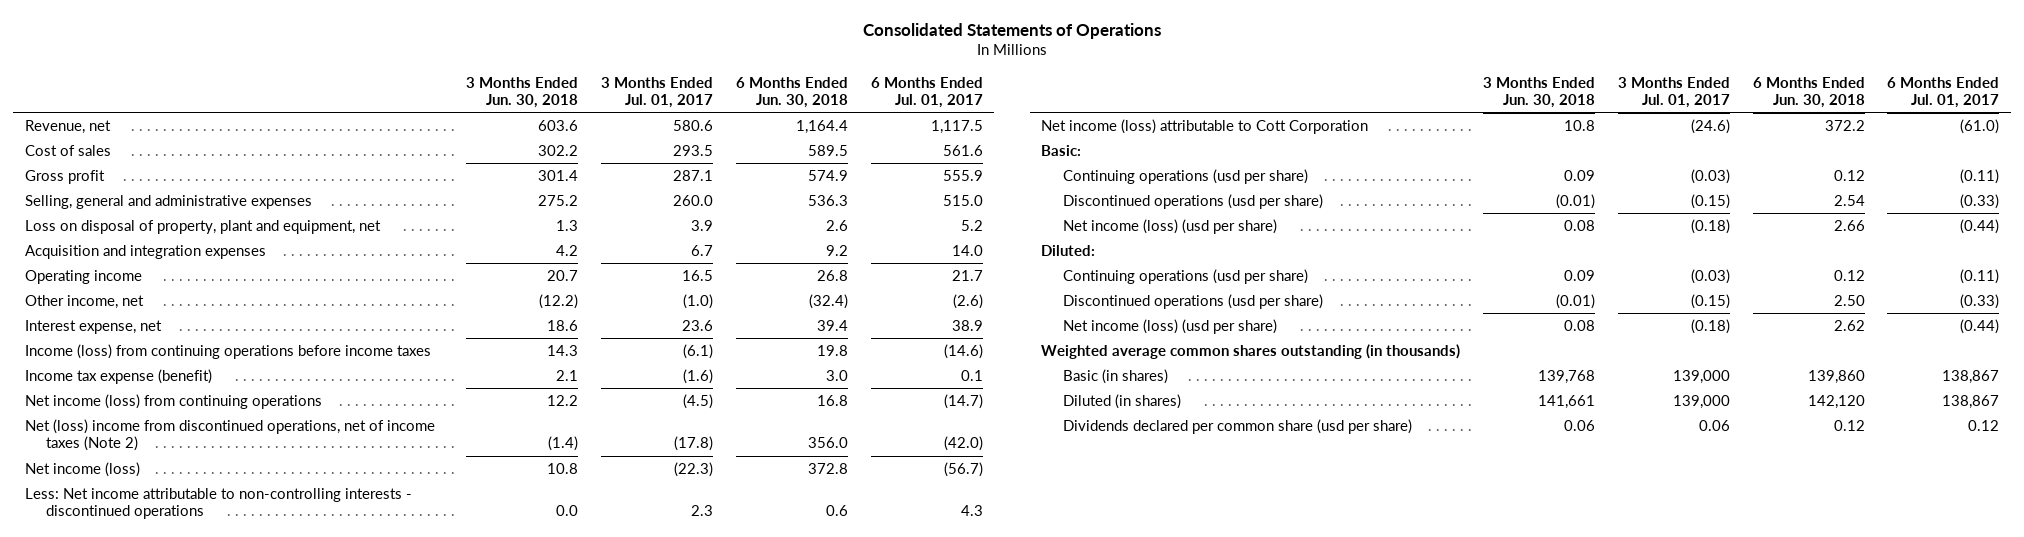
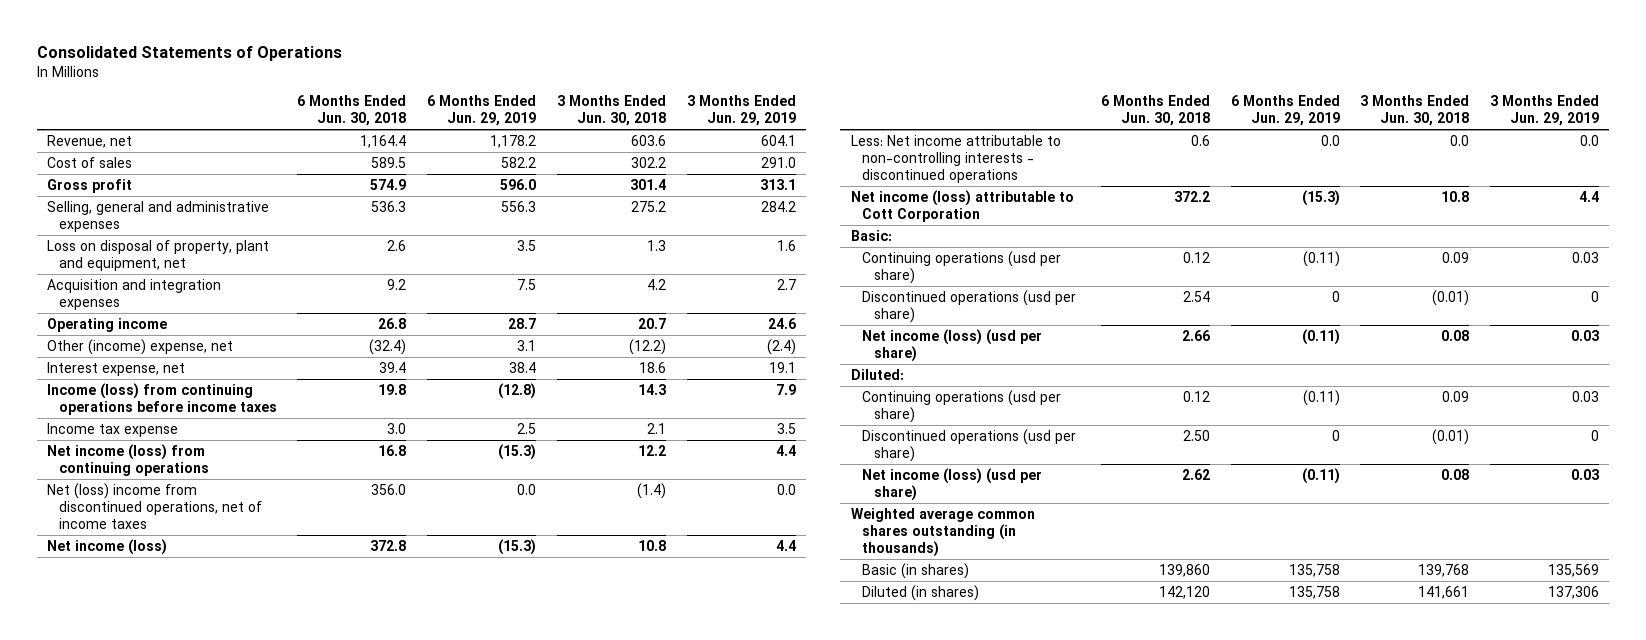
[601,76,714,108] 3 Months Ended Jul. 01, 2017 -> none
[870,76,983,108] 6 Months Ended Jul. 01, 2017 -> none
none -> [427,95,537,127] 6 Months Ended Jun. 29, 2019
none -> [686,95,796,127] 3 Months Ended Jun. 29, 2019
[24,294,144,309] Other income, net -> [47,338,234,355] Other (income) expense, net
[24,368,212,384] Income tax expense (benefit) -> [47,422,179,437] Income tax expense
[24,418,435,452] Net (loss) income from discontinued operations, net of income taxes (Note 2) -> [47,482,262,529] Net (loss) income from discontinued operations, net of income taxes
[1063,418,1413,434] Dividends declared per common share (usd per share) -> none

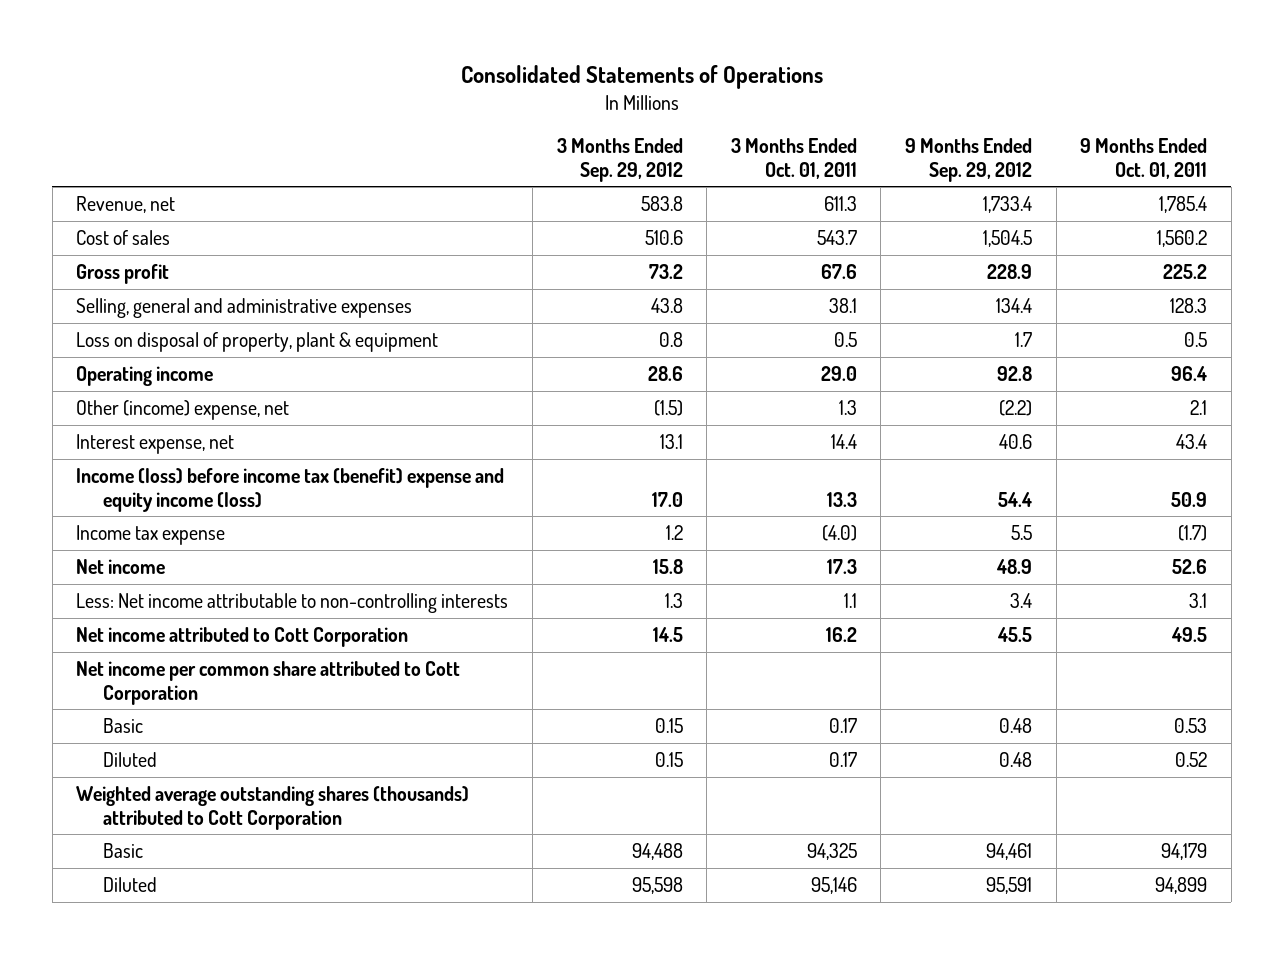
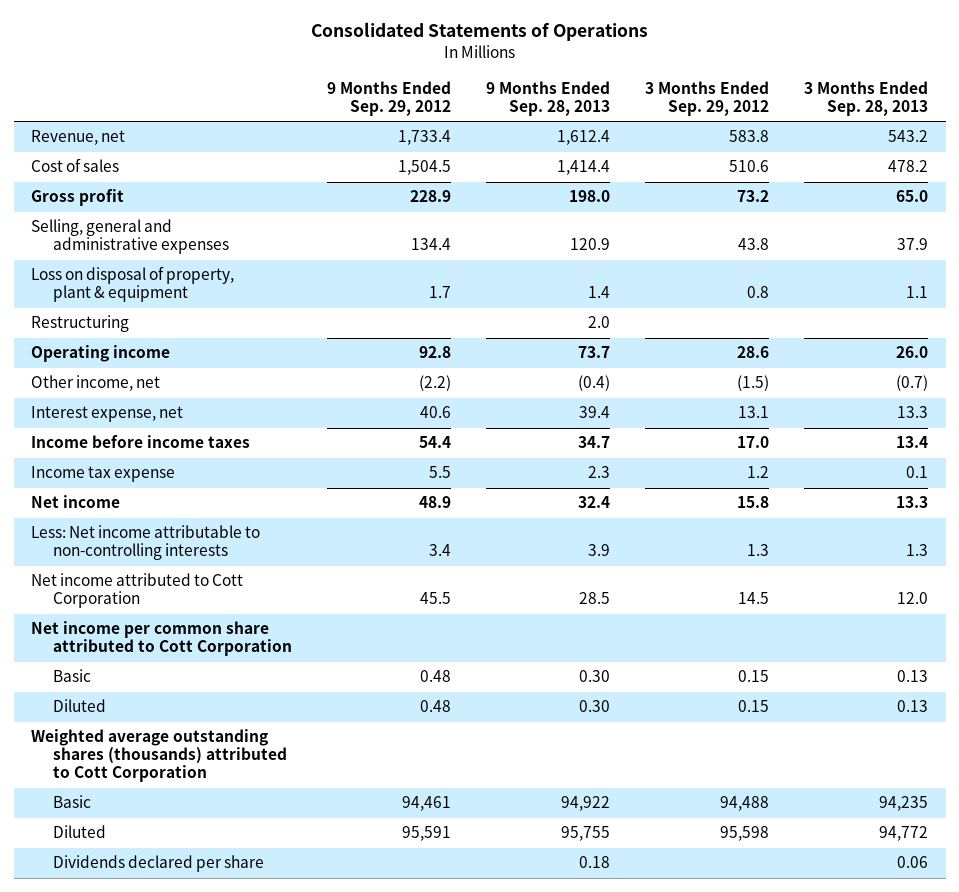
[730,138,857,179] 3 Months Ended Oct. 01, 2011 -> none
[1080,138,1208,179] 9 Months Ended Oct. 01, 2011 -> none
none -> [485,81,610,117] 9 Months Ended Sep. 28, 2013
none -> [804,81,929,117] 3 Months Ended Sep. 28, 2013
none -> [31,315,130,333] Restructuring
[76,399,290,420] Other (income) expense, net -> [31,375,161,392] Other income, net
[76,467,505,512] Income (loss) before income tax (benefit) expense and equity income (loss) -> [31,435,251,449] Income before income taxes
none -> [52,855,264,873] Dividends declared per share

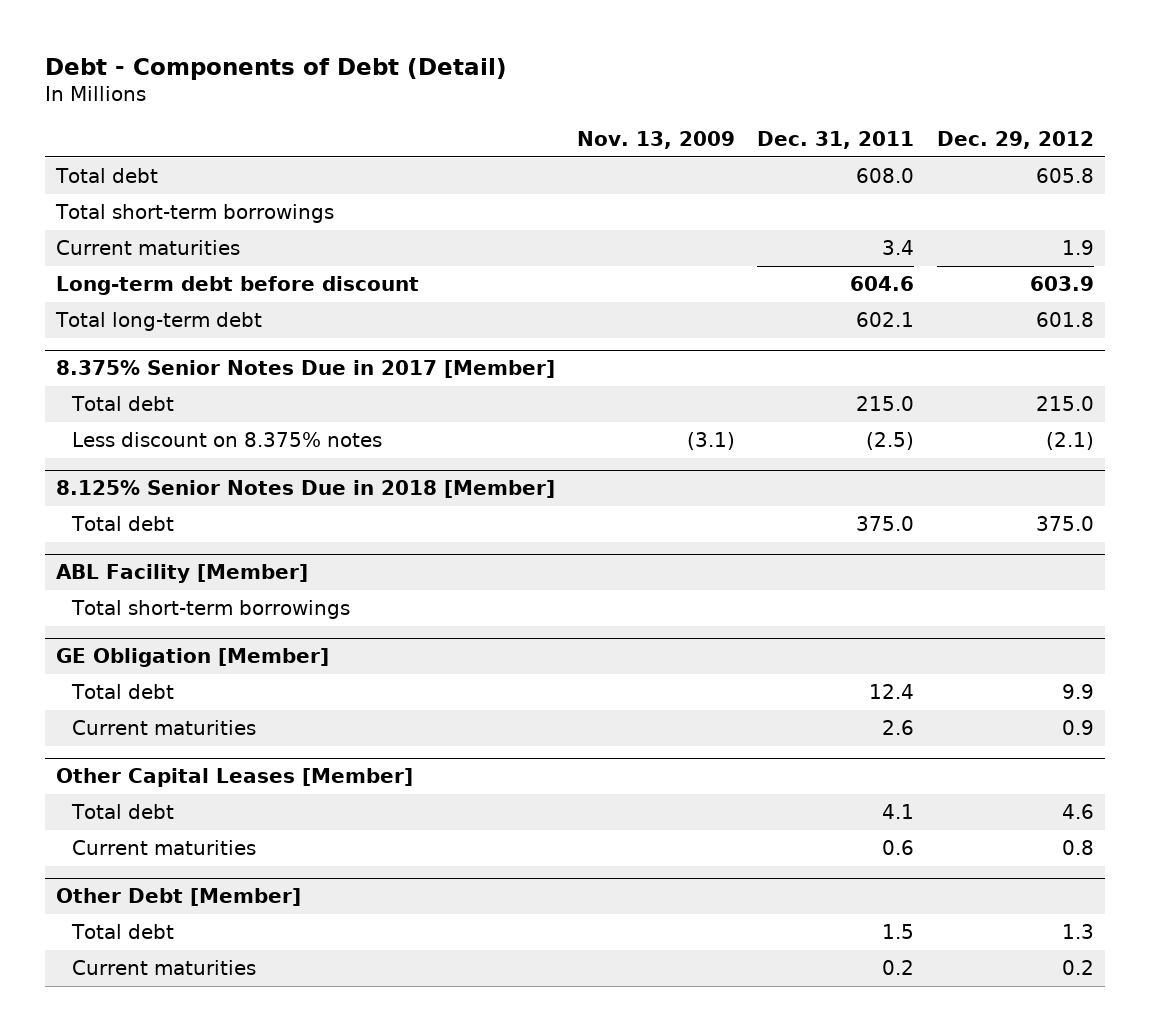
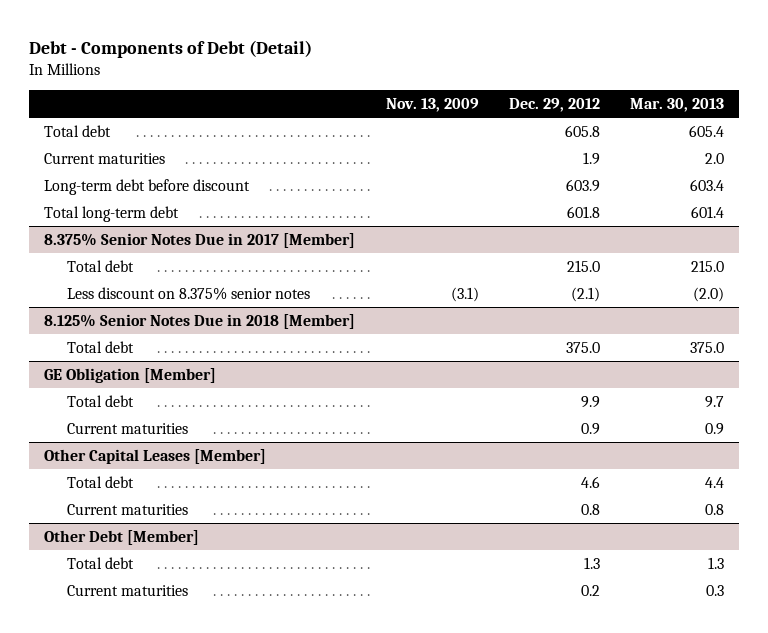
[757,130,915,149] Dec. 31, 2011 -> none
none -> [630,98,725,113] Mar. 30, 2013
[55,204,335,224] Total short-term borrowings -> none
[72,432,383,448] Less discount on 8.375% notes -> [67,286,311,300] Less discount on 8.375% senior notes
[56,564,309,584] ABL Facility [Member] -> none
[71,600,351,620] Total short-term borrowings -> none

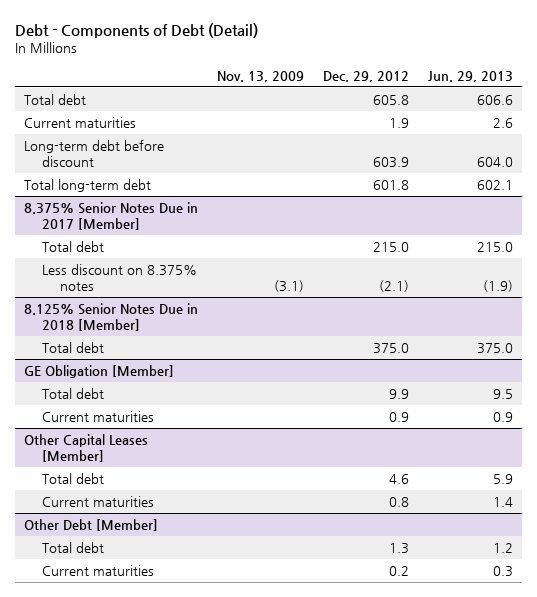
[630,98,725,113] Mar. 30, 2013 -> none
none -> [427,70,513,82] Jun. 29, 2013
[67,286,311,300] Less discount on 8.375% senior notes -> [42,263,198,291] Less discount on 8.375% notes

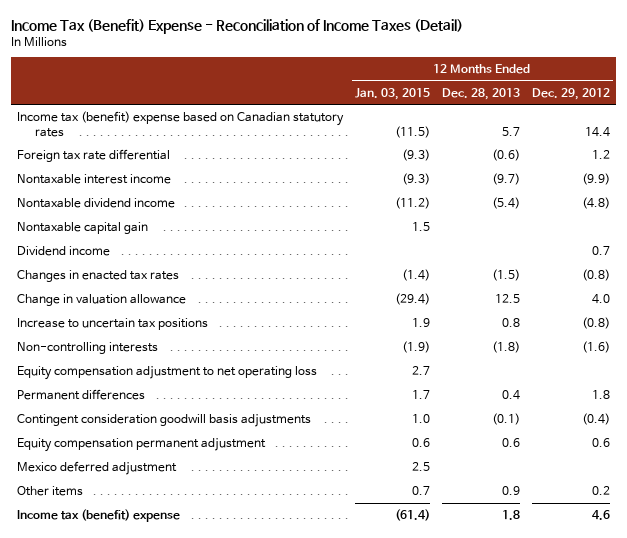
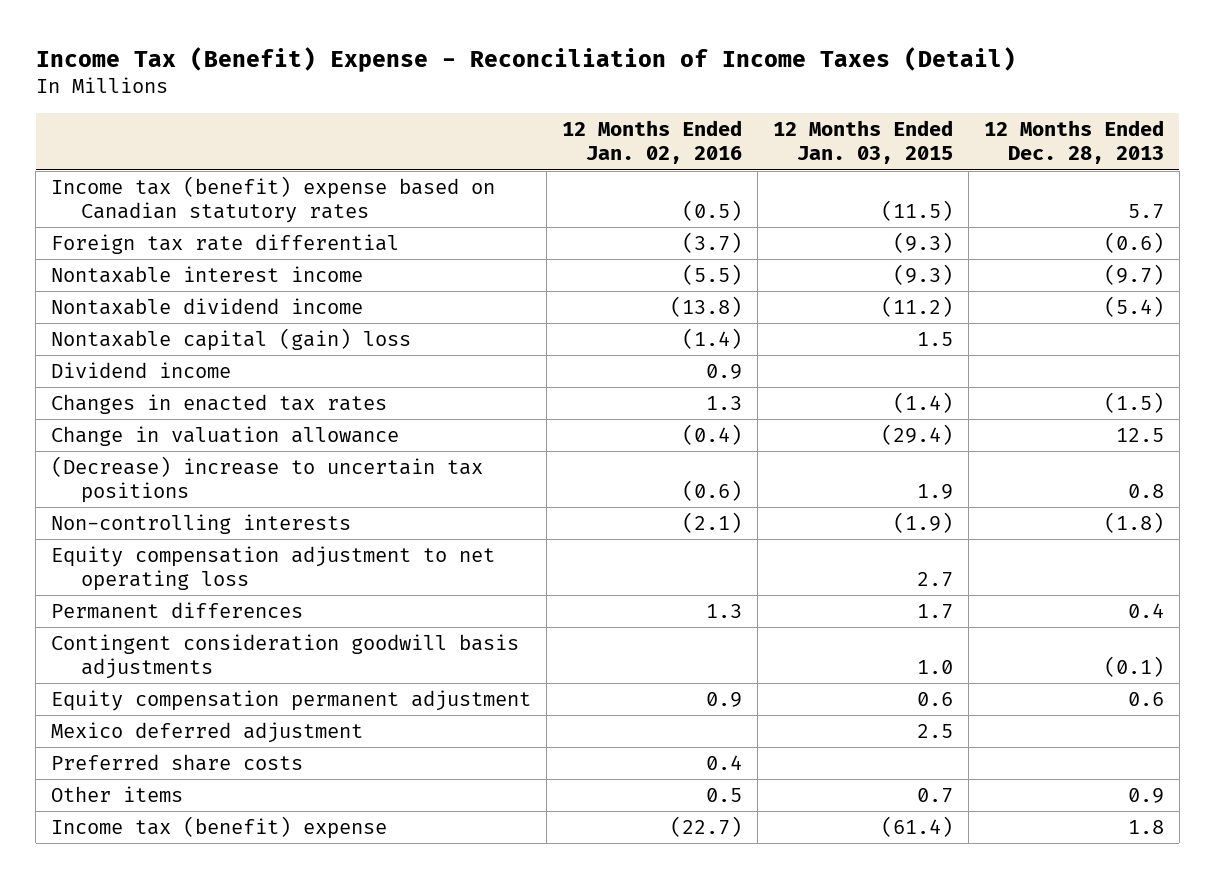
[531,87,610,100] Dec. 29, 2012 -> none
none -> [562,120,743,165] 12 Months Ended Jan. 02, 2016
[17,222,149,235] Nontaxable capital gain -> [51,328,412,352] Nontaxable capital (gain) loss
[17,318,209,331] Increase to uncertain tax positions -> [51,456,484,504] (Decrease) increase to uncertain tax positions
none -> [51,754,304,772] Preferred share costs

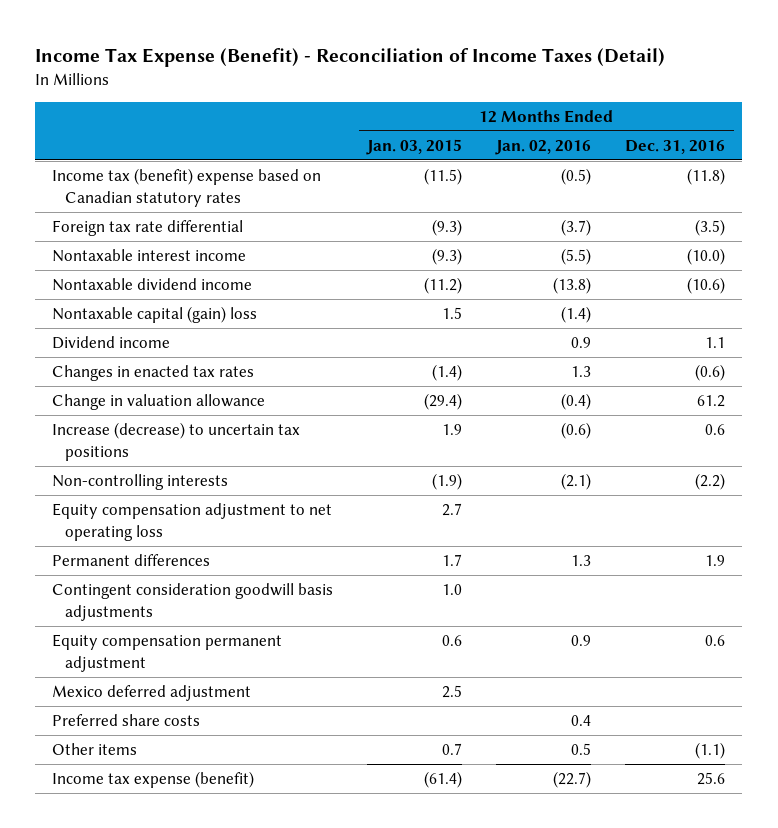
[35,46,1016,72] Income Tax (Benefit) Expense - Reconciliation of Income Taxes (Detail) -> [35,47,666,67] Income Tax Expense (Benefit) - Reconciliation of Income Taxes (Detail)
[983,120,1164,165] 12 Months Ended Dec. 28, 2013 -> none
none -> [625,139,726,154] Dec. 31, 2016
[51,456,484,504] (Decrease) increase to uncertain tax positions -> [52,422,301,462] Increase (decrease) to uncertain tax positions
[51,816,388,840] Income tax (benefit) expense -> [52,771,255,789] Income tax expense (benefit)

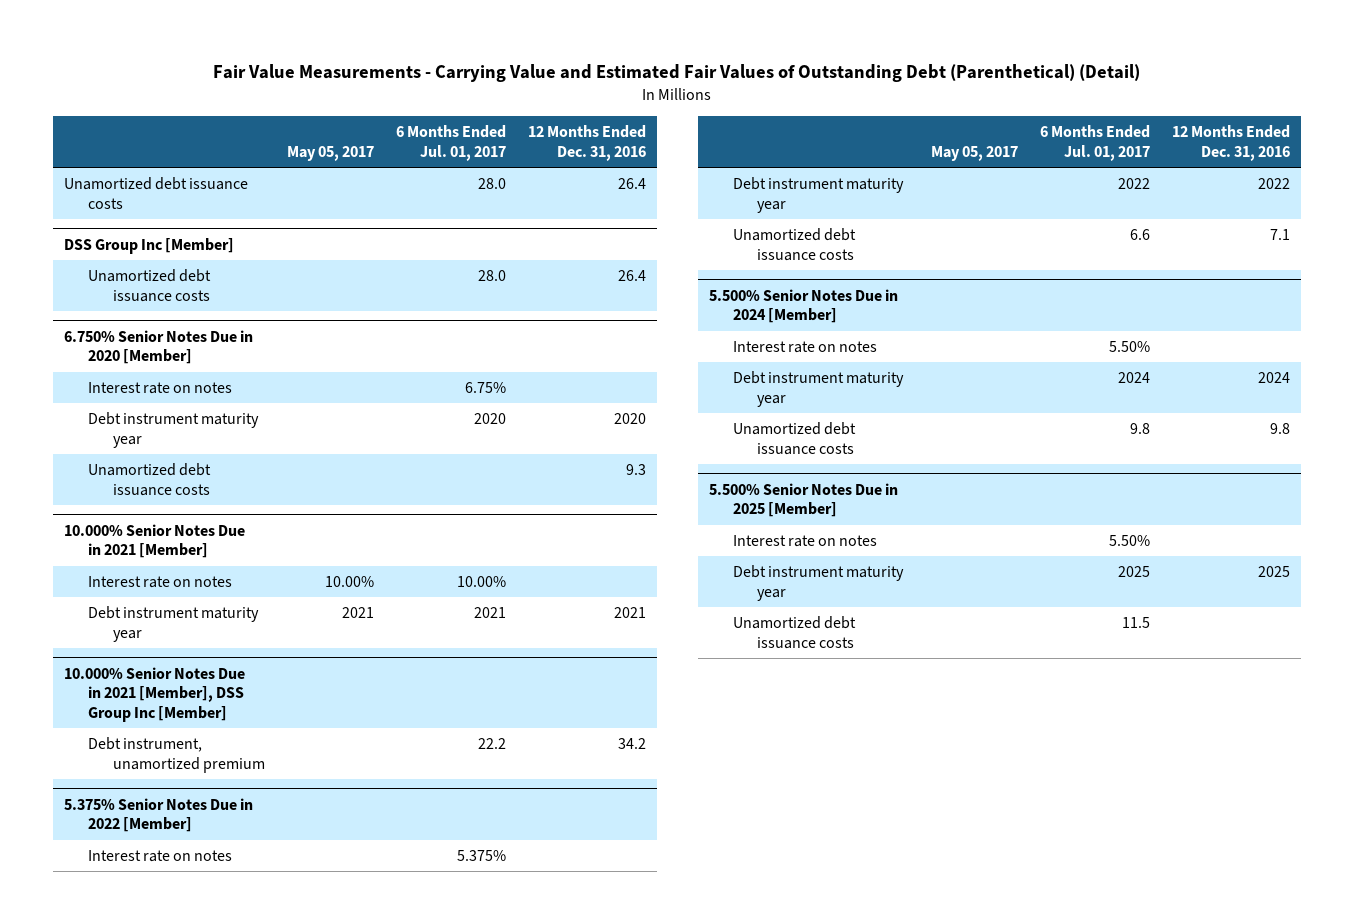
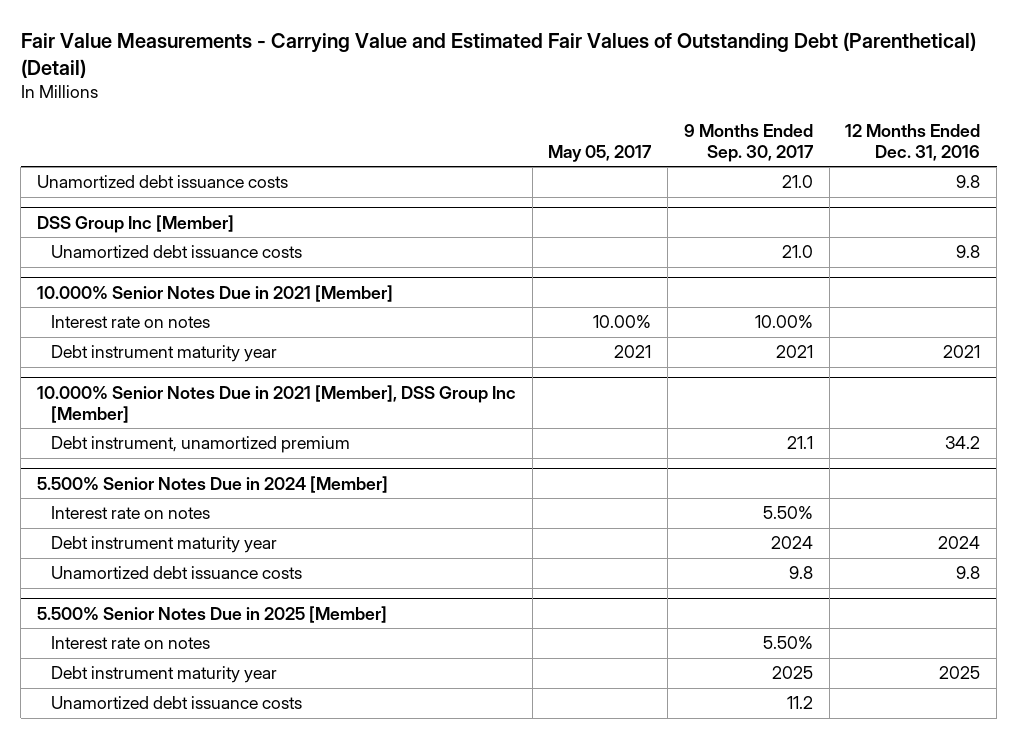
[395,125,506,161] 6 Months Ended Jul. 01, 2017 -> none
none -> [683,123,814,162] 9 Months Ended Sep. 30, 2017
[617,177,646,189] 26.4 -> [956,175,981,189] 9.8
[64,329,254,365] 6.750% Senior Notes Due in 2020 [Member] -> none
[88,381,233,394] Interest rate on notes -> none
[88,411,260,448] Debt instrument maturity year -> none
[88,462,212,496] Unamortized debt issuance costs -> none
[617,269,646,281] 26.4 -> [956,245,981,259] 9.8
[64,797,254,833] 5.375% Senior Notes Due in 2022 [Member] -> none
[88,849,233,862] Interest rate on notes -> none
[732,176,904,213] Debt instrument maturity year -> none
[732,227,856,261] Unamortized debt issuance costs -> none

